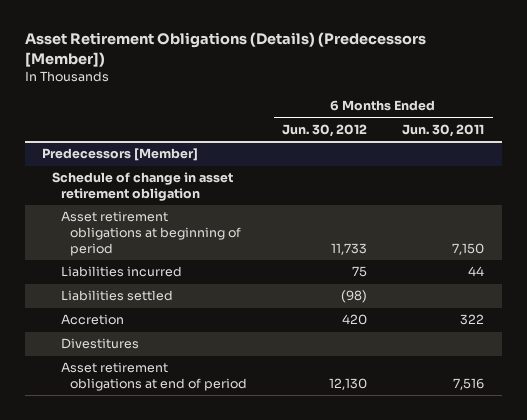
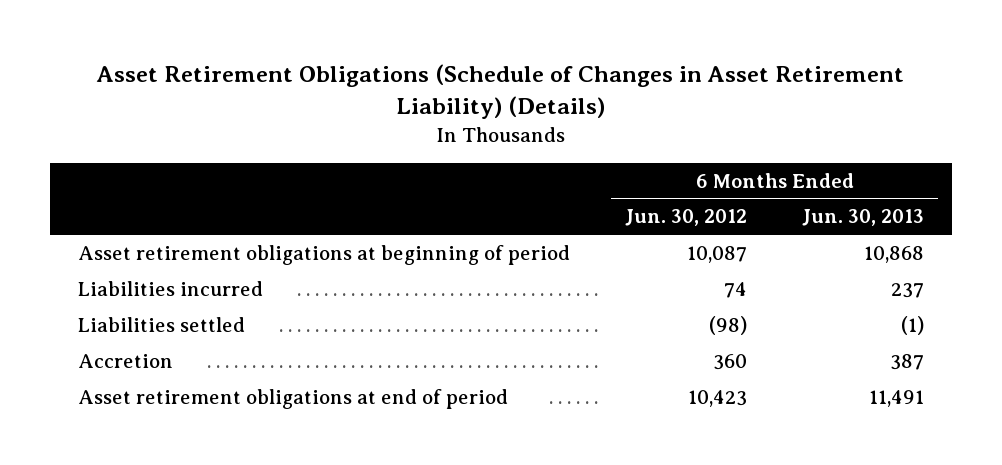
[24,32,426,68] Asset Retirement Obligations (Details) (Predecessors [Member]) -> [96,64,905,120] Asset Retirement Obligations (Schedule of Changes in Asset Retirement Liability) (Details)
[402,123,485,137] Jun. 30, 2011 -> none
none -> [802,209,925,227] Jun. 30, 2013
[42,148,199,162] Predecessors [Member] -> none
[51,172,233,202] Schedule of change in asset retirement obligation -> none
[331,243,368,256] 11,733 -> [687,245,748,263] 10,087
[352,266,368,278] 75 -> [724,281,748,298] 74
[60,338,139,350] Divestitures -> none
[342,314,368,326] 420 -> [713,353,748,370] 360
[329,378,368,391] 12,130 -> [688,389,748,407] 10,423

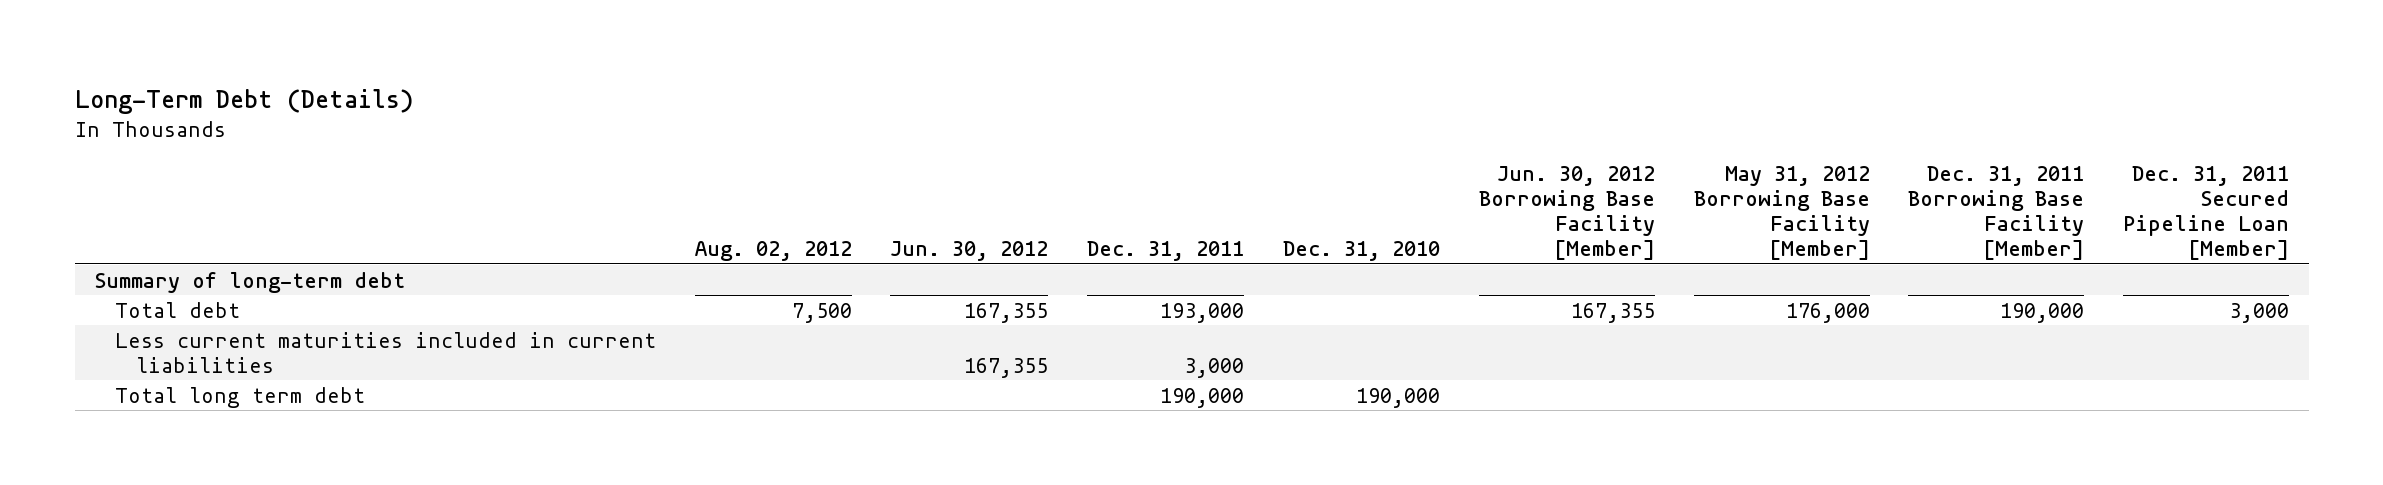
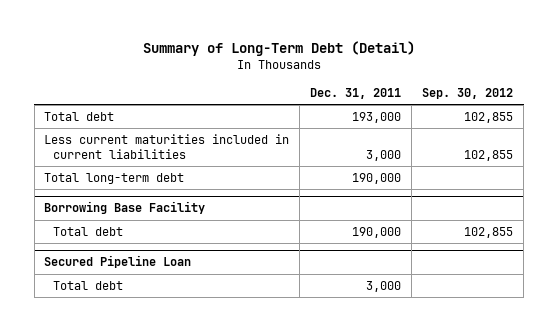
[74,89,414,115] Long-Term Debt (Details) -> [142,40,415,56] Summary of Long-Term Debt (Detail)
[694,240,852,261] Aug. 02, 2012 -> none
[890,240,1049,261] Jun. 30, 2012 -> none
[1283,240,1441,261] Dec. 31, 2010 -> none
[1478,166,1655,260] Jun. 30, 2012 Borrowing Base Facility [Member] -> none
[1693,166,1870,260] May 31, 2012 Borrowing Base Facility [Member] -> none
[1908,166,2085,260] Dec. 31, 2011 Borrowing Base Facility [Member] -> none
[2123,166,2290,260] Dec. 31, 2011 Secured Pipeline Loan [Member] -> none
none -> [422,87,514,99] Sep. 30, 2012
[93,271,405,293] Summary of long-term debt -> none
[114,386,365,408] Total long term debt -> [44,173,185,185] Total long-term debt
none -> [44,201,206,215] Borrowing Base Facility
none -> [53,227,124,237] Total debt
none -> [44,255,192,269] Secured Pipeline Loan
none -> [53,281,124,291] Total debt

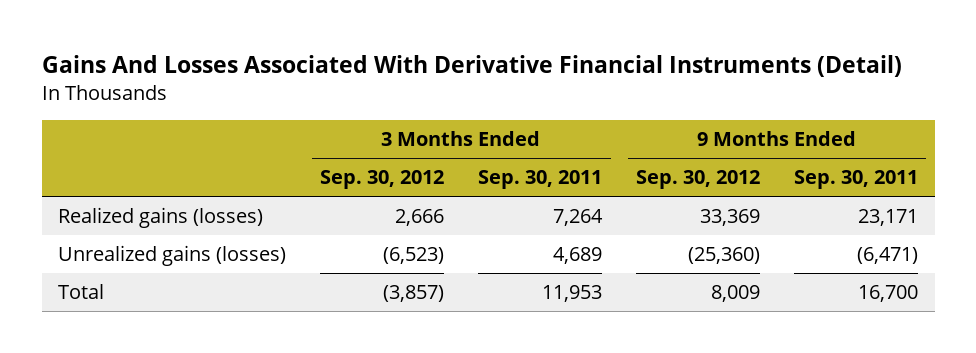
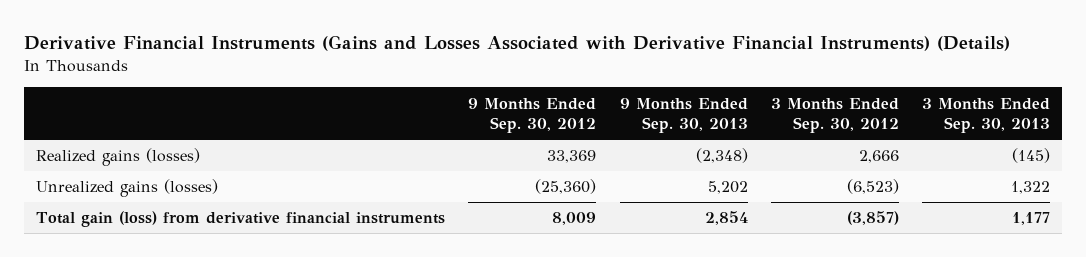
[41,54,902,77] Gains And Losses Associated With Derivative Financial Instruments (Detail) -> [24,35,1011,52] Derivative Financial Instruments (Gains and Losses Associated with Derivative Financial Instruments) (Details)
[478,170,603,190] Sep. 30, 2011 -> none
[793,170,918,190] Sep. 30, 2011 -> none
none -> [619,97,748,133] 9 Months Ended Sep. 30, 2013
none -> [922,97,1051,133] 3 Months Ended Sep. 30, 2013
[58,284,105,300] Total -> [35,211,445,228] Total gain (loss) from derivative financial instruments

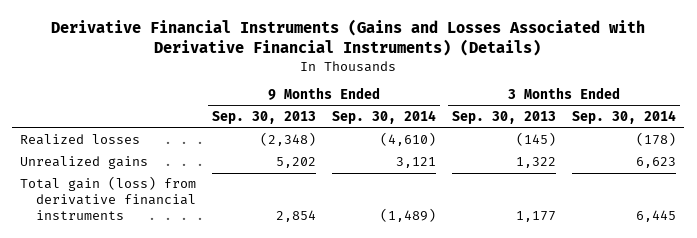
[468,97,597,133] 9 Months Ended Sep. 30, 2012 -> none
[770,97,899,133] 3 Months Ended Sep. 30, 2012 -> none
none -> [332,110,437,125] Sep. 30, 2014
none -> [572,110,677,125] Sep. 30, 2014
[35,148,200,167] Realized gains (losses) -> [20,134,141,146] Realized losses
[35,179,218,198] Unrealized gains (losses) -> [20,156,149,170] Unrealized gains

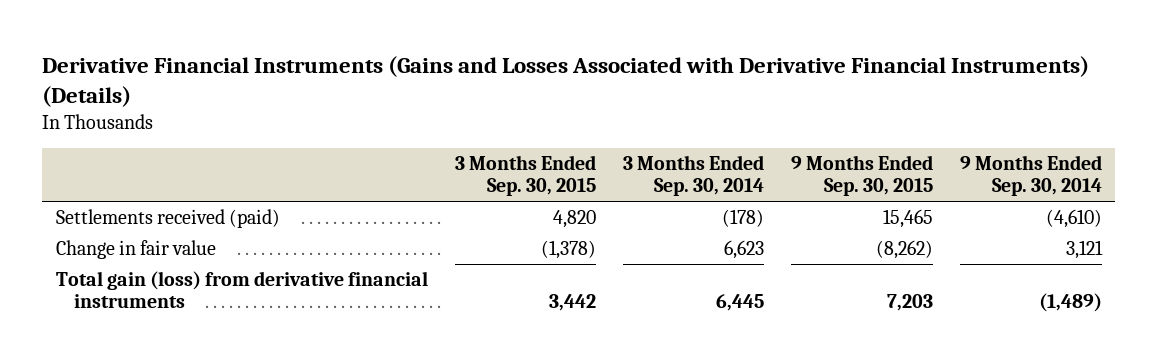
[212,111,317,125] Sep. 30, 2013 -> none
[452,111,557,125] Sep. 30, 2013 -> none
none -> [454,155,596,197] 3 Months Ended Sep. 30, 2015
none -> [790,155,933,197] 9 Months Ended Sep. 30, 2015
[20,134,141,146] Realized losses -> [55,208,280,228] Settlements received (paid)
[20,156,149,170] Unrealized gains -> [55,239,216,259] Change in fair value

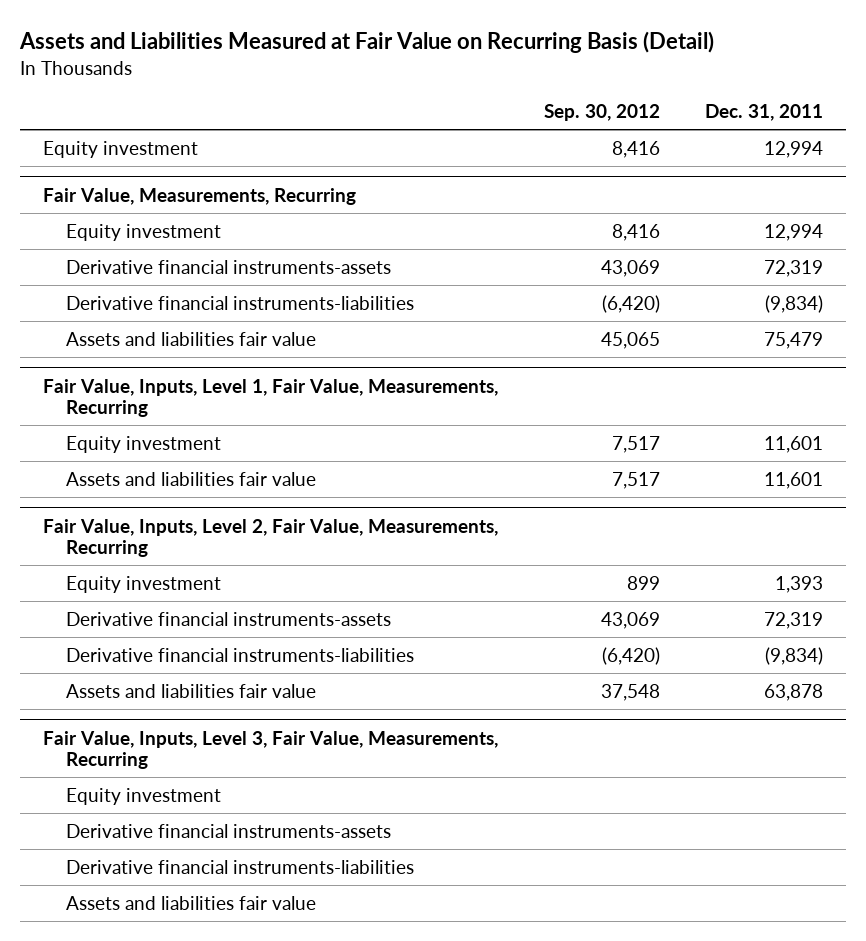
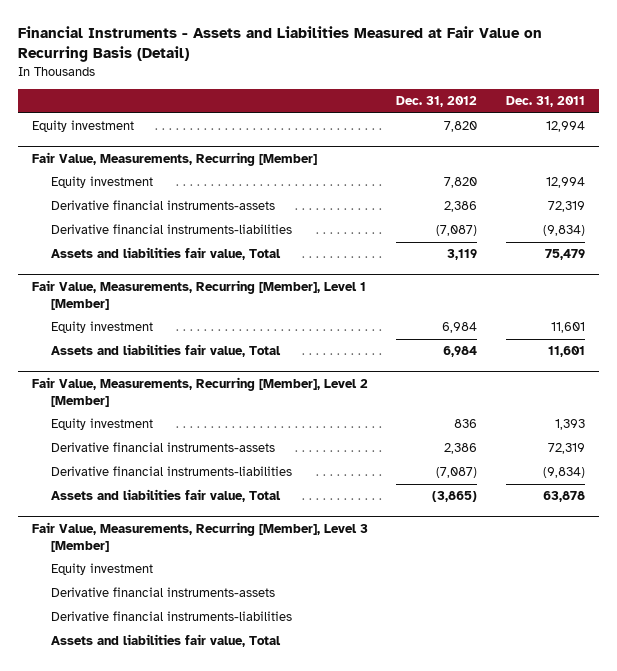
[19,31,715,54] Assets and Liabilities Measured at Fair Value on Recurring Basis (Detail) -> [17,26,542,63] Financial Instruments - Assets and Liabilities Measured at Fair Value on Recurring Basis (Detail)
[543,104,660,122] Sep. 30, 2012 -> none
none -> [396,96,478,108] Dec. 31, 2012
[42,187,356,205] Fair Value, Measurements, Recurring -> [32,151,318,166] Fair Value, Measurements, Recurring [Member]
[65,331,316,346] Assets and liabilities fair value -> [50,247,281,261] Assets and liabilities fair value, Total
[42,378,498,418] Fair Value, Inputs, Level 1, Fair Value, Measurements, Recurring -> [32,279,367,310] Fair Value, Measurements, Recurring [Member], Level 1 [Member]
[65,471,316,486] Assets and liabilities fair value -> [50,344,281,358] Assets and liabilities fair value, Total
[42,518,498,558] Fair Value, Inputs, Level 2, Fair Value, Measurements, Recurring -> [32,376,369,407] Fair Value, Measurements, Recurring [Member], Level 2 [Member]
[65,683,316,698] Assets and liabilities fair value -> [50,489,281,503] Assets and liabilities fair value, Total
[42,730,498,770] Fair Value, Inputs, Level 3, Fair Value, Measurements, Recurring -> [32,521,369,552] Fair Value, Measurements, Recurring [Member], Level 3 [Member]
[65,895,316,910] Assets and liabilities fair value -> [50,634,281,648] Assets and liabilities fair value, Total

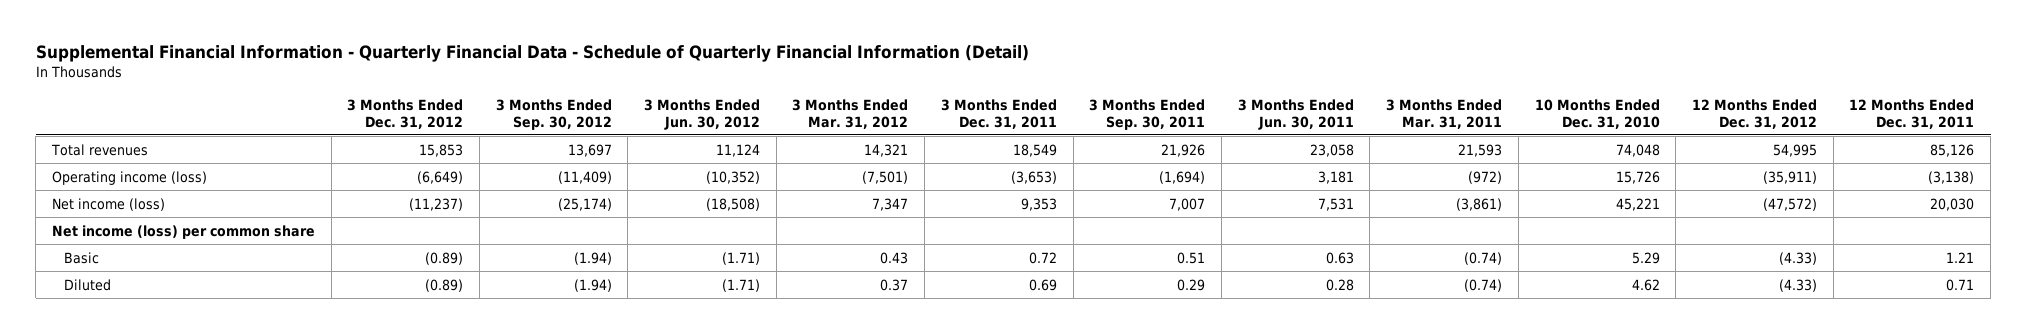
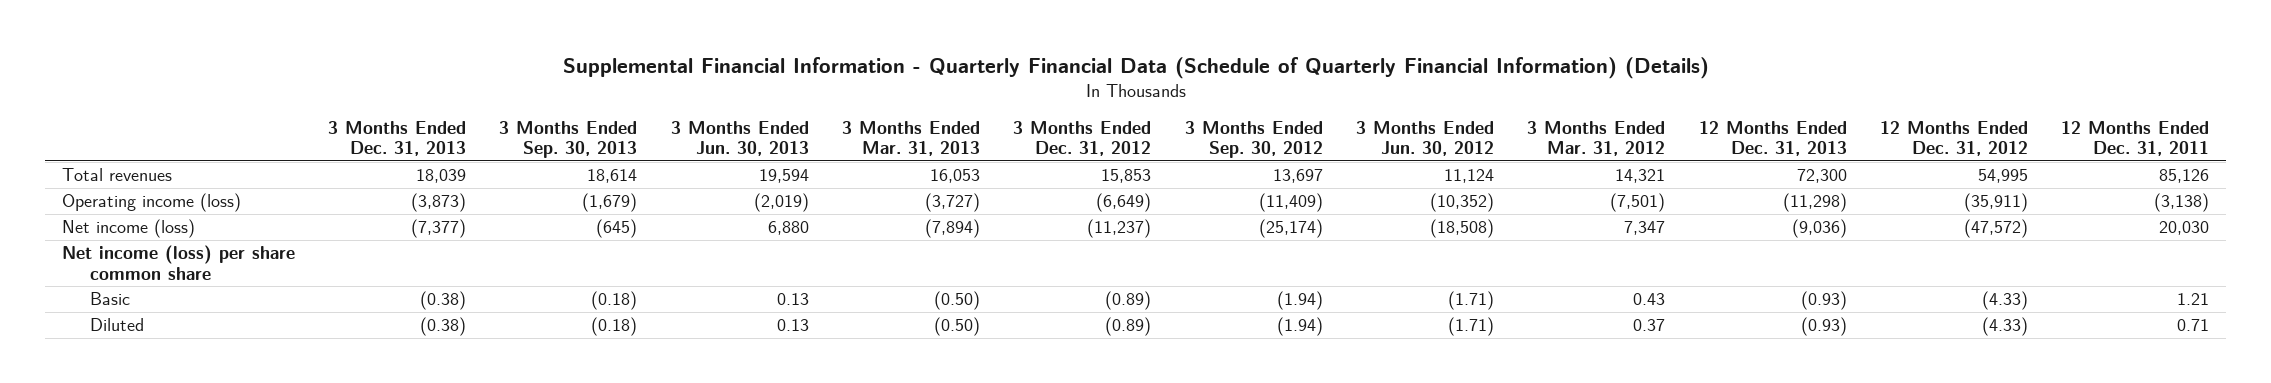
[35,44,1029,62] Supplemental Financial Information - Quarterly Financial Data - Schedule of Quarterly Financial Information (Detail) -> [562,56,1709,79] Supplemental Financial Information - Quarterly Financial Data (Schedule of Quarterly Financial Information) (Details)
[940,98,1057,129] 3 Months Ended Dec. 31, 2011 -> none
[1089,98,1206,130] 3 Months Ended Sep. 30, 2011 -> none
[1237,98,1354,130] 3 Months Ended Jun. 30, 2011 -> none
[1386,98,1503,129] 3 Months Ended Mar. 31, 2011 -> none
[1534,98,1660,129] 10 Months Ended Dec. 31, 2010 -> none
none -> [328,120,467,157] 3 Months Ended Dec. 31, 2013
none -> [499,120,638,159] 3 Months Ended Sep. 30, 2013
none -> [670,120,809,157] 3 Months Ended Jun. 30, 2013
none -> [842,120,981,157] 3 Months Ended Mar. 31, 2013
none -> [1698,120,1847,157] 12 Months Ended Dec. 31, 2013
[51,224,315,239] Net income (loss) per common share -> [61,245,295,280] Net income (loss) per share common share

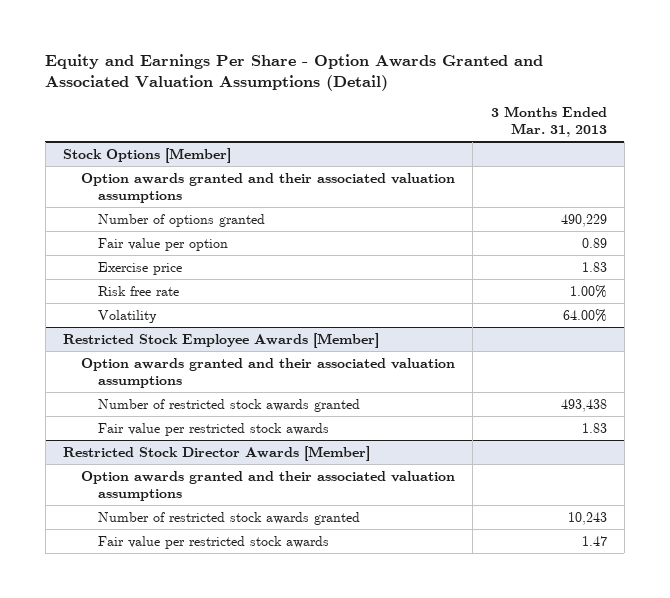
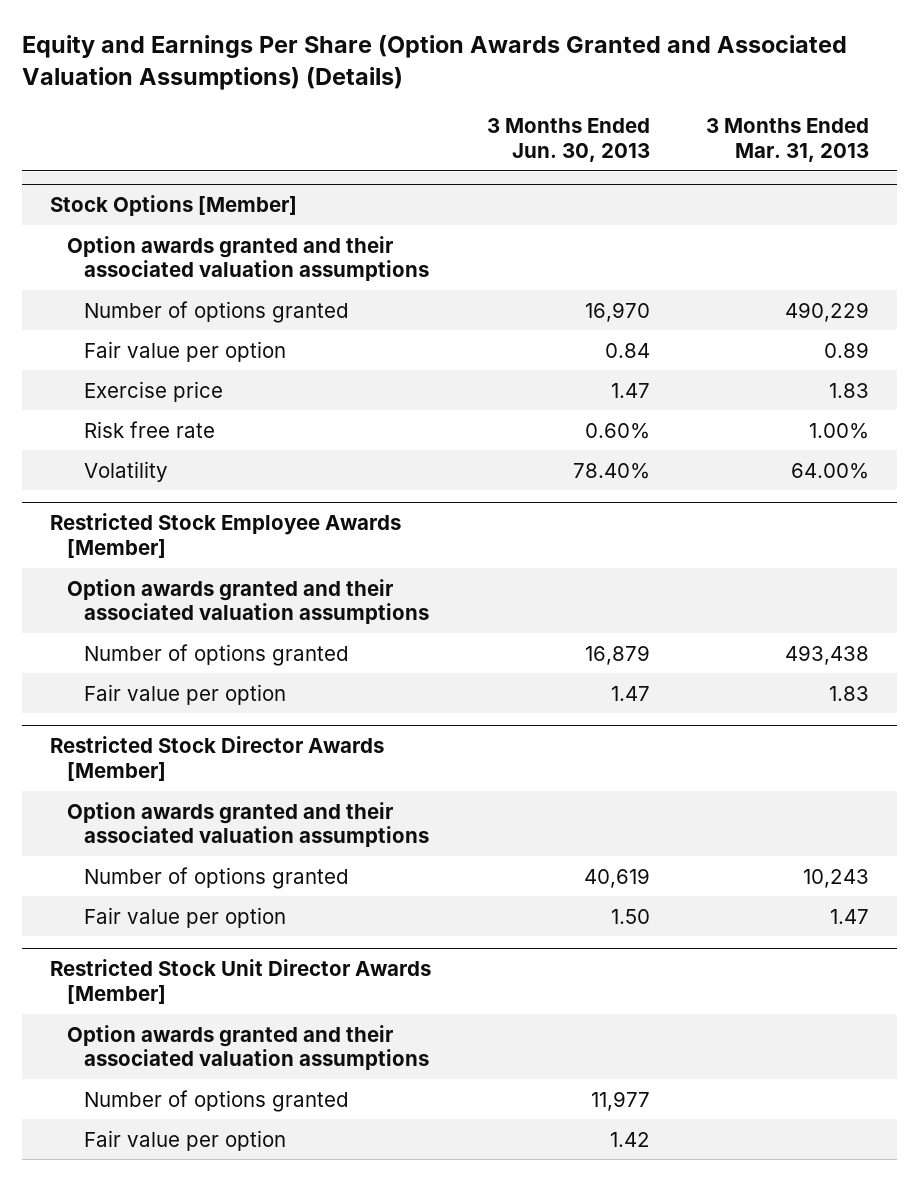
[45,54,544,91] Equity and Earnings Per Share - Option Awards Granted and Associated Valuation Assumptions (Detail) -> [21,35,847,91] Equity and Earnings Per Share (Option Awards Granted and Associated Valuation Assumptions) (Details)
none -> [486,117,650,162] 3 Months Ended Jun. 30, 2013
[98,398,361,412] Number of restricted stock awards granted -> [83,643,349,666] Number of options granted
[98,422,330,436] Fair value per restricted stock awards -> [83,683,286,705] Fair value per option
[98,511,361,525] Number of restricted stock awards granted -> [83,866,349,889] Number of options granted
[98,535,330,549] Fair value per restricted stock awards -> [83,906,286,928] Fair value per option
none -> [49,959,431,1004] Restricted Stock Unit Director Awards [Member]
none -> [66,1024,429,1071] Option awards granted and their associated valuation assumptions
none -> [83,1089,349,1112] Number of options granted
none -> [83,1129,286,1151] Fair value per option

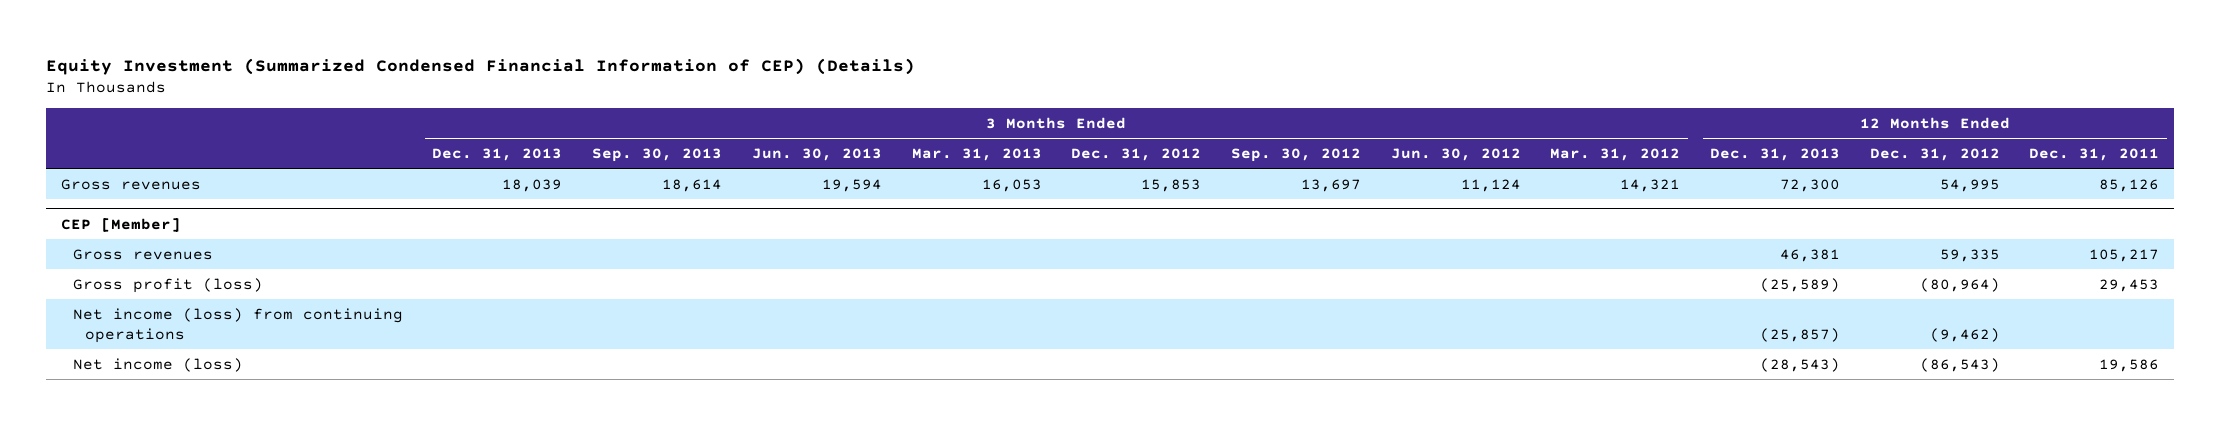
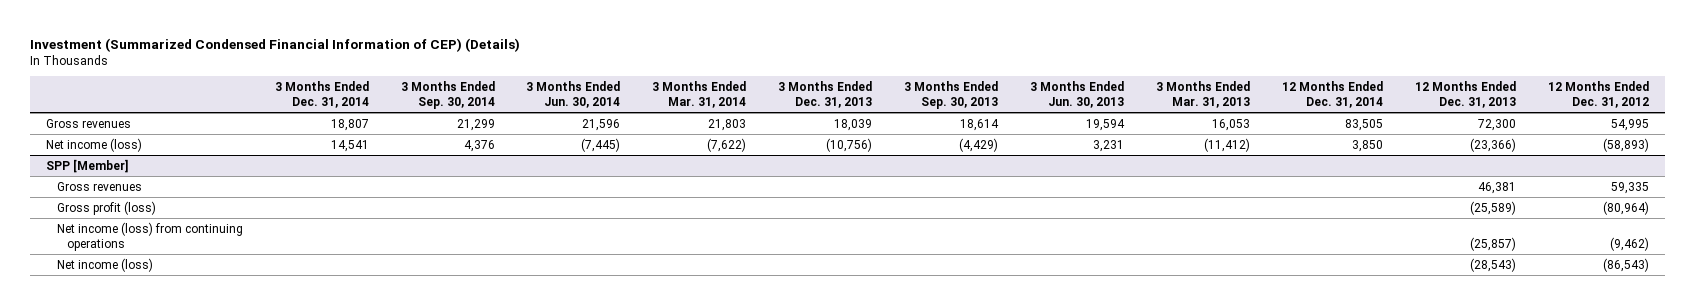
[46,57,916,75] Equity Investment (Summarized Condensed Financial Information of CEP) (Details) -> [30,37,521,52] Investment (Summarized Condensed Financial Information of CEP) (Details)
[1071,147,1202,161] Dec. 31, 2012 -> none
[1230,147,1361,162] Sep. 30, 2012 -> none
[1390,147,1521,161] Jun. 30, 2012 -> none
[1550,147,1681,161] Mar. 31, 2012 -> none
[2029,147,2160,161] Dec. 31, 2011 -> none
none -> [274,81,369,109] 3 Months Ended Dec. 31, 2014
none -> [400,81,495,110] 3 Months Ended Sep. 30, 2014
none -> [526,81,621,109] 3 Months Ended Jun. 30, 2014
none -> [652,81,747,109] 3 Months Ended Mar. 31, 2014
none -> [1281,81,1383,109] 12 Months Ended Dec. 31, 2014
[60,217,181,232] CEP [Member] -> none
none -> [46,137,143,152] Net income (loss)
none -> [46,158,129,173] SPP [Member]

